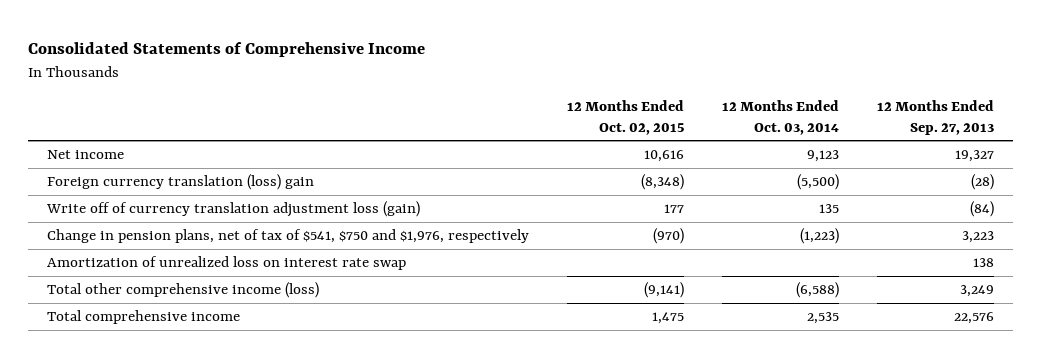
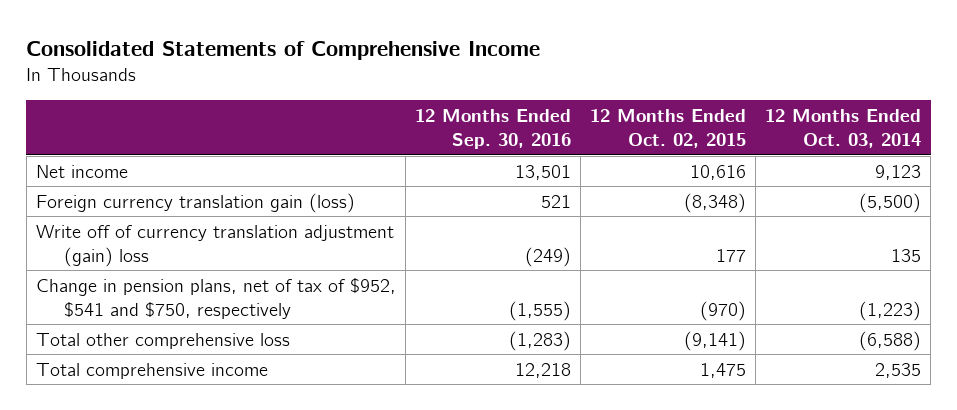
[877,100,995,135] 12 Months Ended Sep. 27, 2013 -> none
none -> [414,108,571,149] 12 Months Ended Sep. 30, 2016
[47,256,407,271] Amortization of unrealized loss on interest rate swap -> none
[47,174,315,191] Foreign currency translation (loss) gain -> [35,192,355,213] Foreign currency translation gain (loss)
[46,201,421,218] Write off of currency translation adjustment loss (gain) -> [35,224,394,267] Write off of currency translation adjustment (gain) loss
[47,229,530,244] Change in pension plans, net of tax of $541, $750 and $1,976, respectively -> [35,277,396,319] Change in pension plans, net of tax of $952, $541 and $750, respectively
[47,282,320,299] Total other comprehensive income (loss) -> [35,332,290,349] Total other comprehensive loss

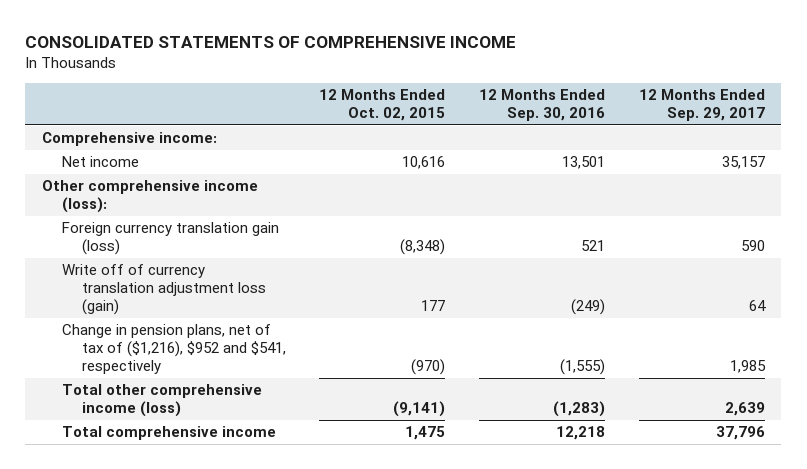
[26,40,541,60] Consolidated Statements of Comprehensive Income -> [25,36,517,49] CONSOLIDATED STATEMENTS OF COMPREHENSIVE INCOME
[765,108,922,148] 12 Months Ended Oct. 03, 2014 -> none
none -> [638,89,765,121] 12 Months Ended Sep. 29, 2017
none -> [41,132,217,147] Comprehensive income:
none -> [41,180,258,214] Other comprehensive income (loss):
[35,224,394,267] Write off of currency translation adjustment (gain) loss -> [61,264,266,315] Write off of currency translation adjustment loss (gain)
[35,277,396,319] Change in pension plans, net of tax of $952, $541 and $750, respectively -> [61,324,286,374] Change in pension plans, net of tax of ($1,216), $952 and $541, respectively
[35,332,290,349] Total other comprehensive loss -> [61,384,262,418] Total other comprehensive income (loss)

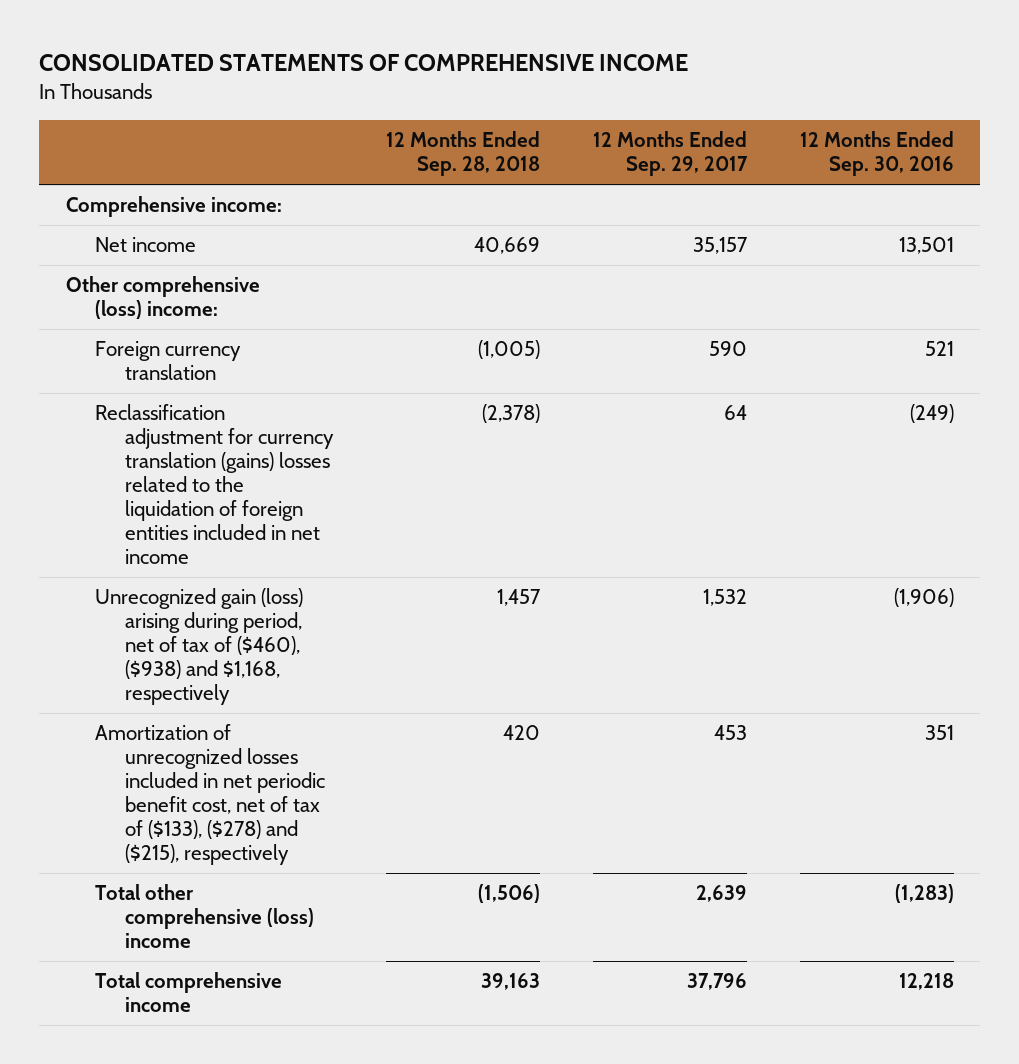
[319,89,446,121] 12 Months Ended Oct. 02, 2015 -> none
none -> [385,131,540,177] 12 Months Ended Sep. 28, 2018
[41,180,258,214] Other comprehensive income (loss): -> [65,276,260,320] Other comprehensive (loss) income:
[61,222,279,256] Foreign currency translation gain (loss) -> [95,341,242,381] Foreign currency translation
[61,264,266,315] Write off of currency translation adjustment loss (gain) -> [95,404,334,565] Reclassification adjustment for currency translation (gains) losses related to the liquidation of foreign entities included in net income
none -> [95,588,304,706] Unrecognized gain (loss) arising during period, net of tax of ($460), ($938) and $1,168, respectively
[61,324,286,374] Change in pension plans, net of tax of ($1,216), $952 and $541, respectively -> [95,724,325,866] Amortization of unrecognized losses included in net periodic benefit cost, net of tax of ($133), ($278) and ($215), respectively
[560,358,606,375] (1,555) -> [924,725,954,741] 351
[729,359,766,373] 1,985 -> [713,725,747,741] 453
[61,384,262,418] Total other comprehensive income (loss) -> [95,884,314,949] Total other comprehensive (loss) income

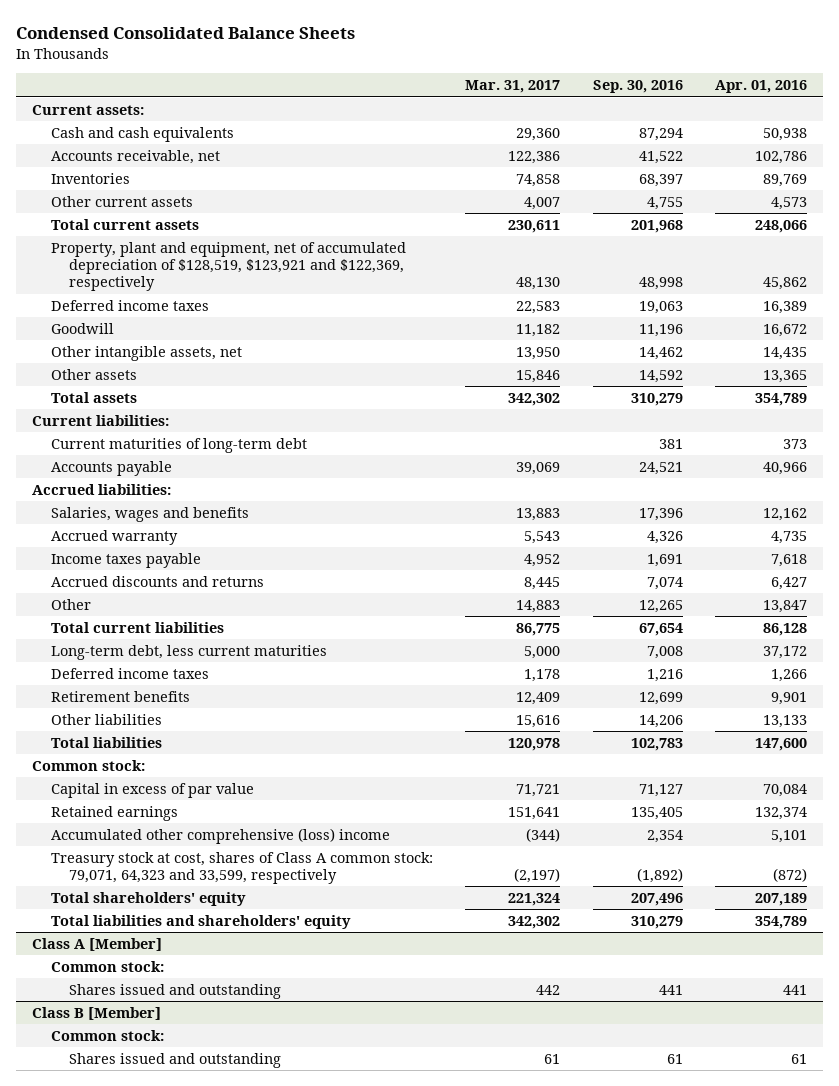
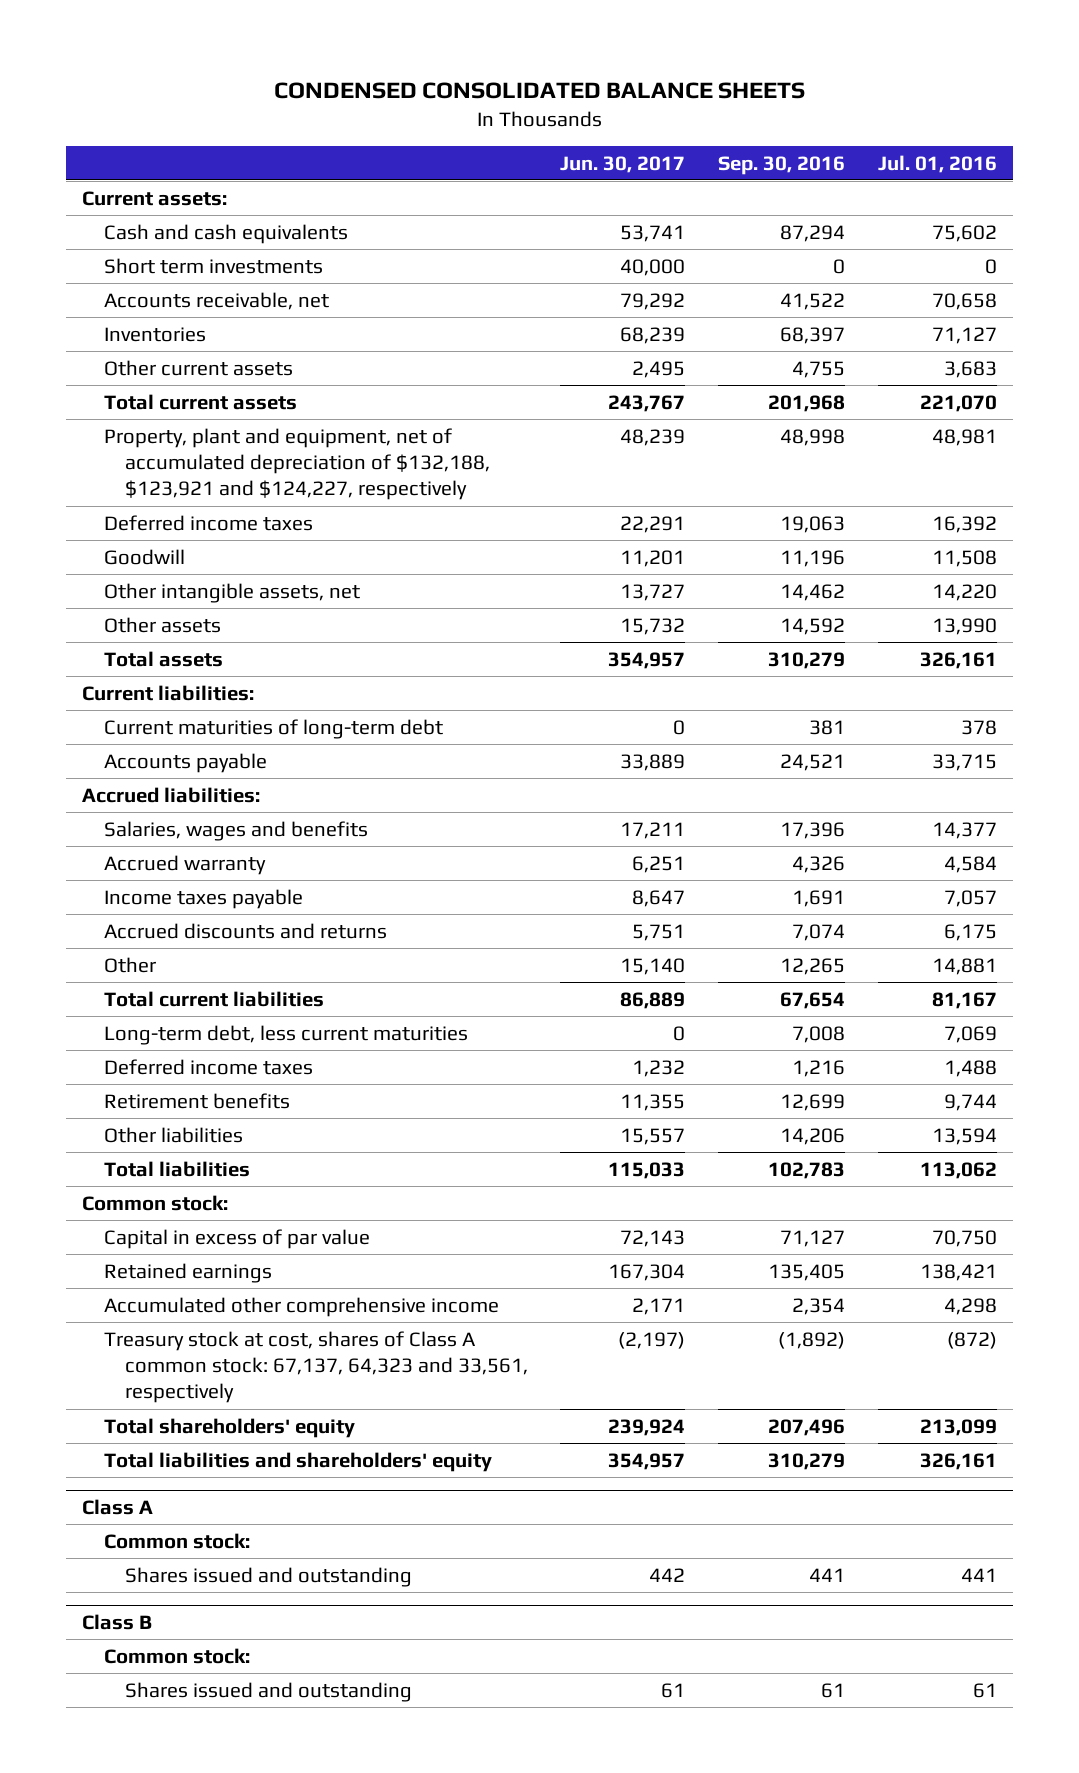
[16,26,356,39] Condensed Consolidated Balance Sheets -> [273,81,805,99] CONDENSED CONSOLIDATED BALANCE SHEETS
[465,80,561,94] Mar. 31, 2017 -> none
[715,80,808,94] Apr. 01, 2016 -> none
none -> [560,155,686,173] Jun. 30, 2017
none -> [877,154,997,173] Jul. 01, 2016
none -> [103,257,323,274] Short term investments
[50,241,406,292] Property, plant and equipment, net of accumulated depreciation of $128,519, $123,921 and $122,369, respectively -> [103,427,490,501] Property, plant and equipment, net of accumulated depreciation of $132,188, $123,921 and $124,227, respectively
[50,827,390,844] Accumulated other comprehensive (loss) income -> [103,1296,499,1317] Accumulated other comprehensive income
[50,851,433,885] Treasury stock at cost, shares of Class A common stock: 79,071, 64,323 and 33,599, respectively -> [103,1330,528,1404] Treasury stock at cost, shares of Class A common stock: 67,137, 64,323 and 33,561, respectively
[32,937,163,951] Class A [Member] -> [82,1498,154,1515] Class A
[32,1006,162,1020] Class B [Member] -> [82,1613,153,1630] Class B

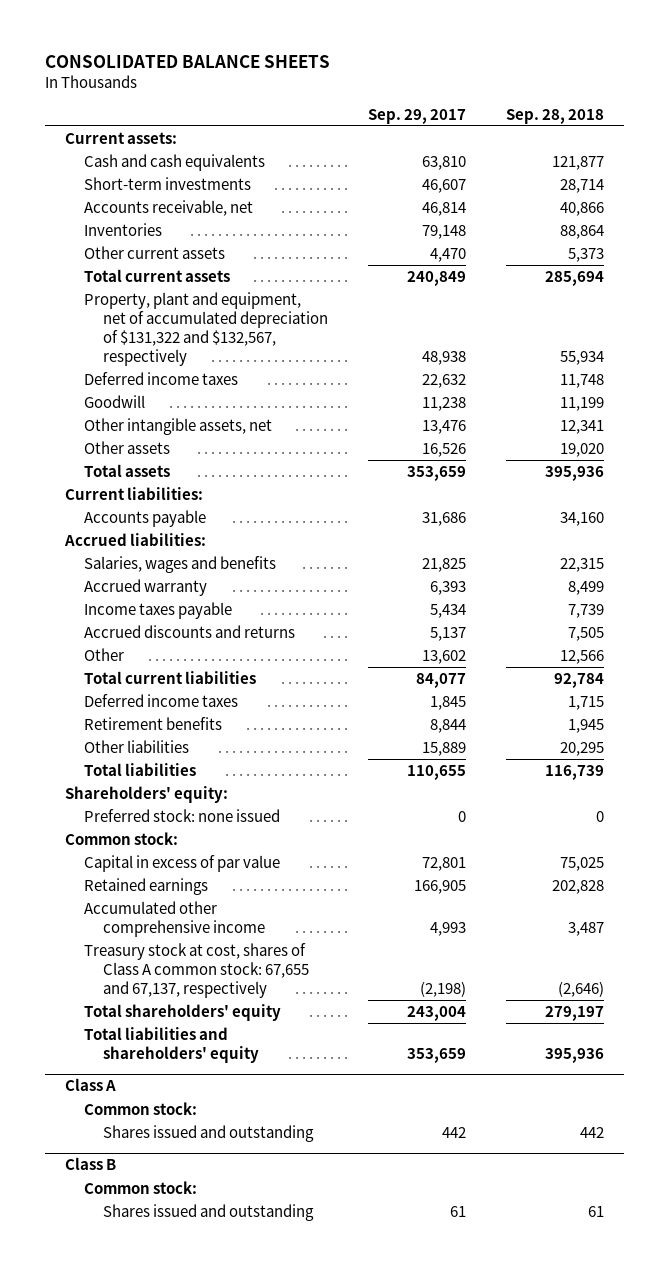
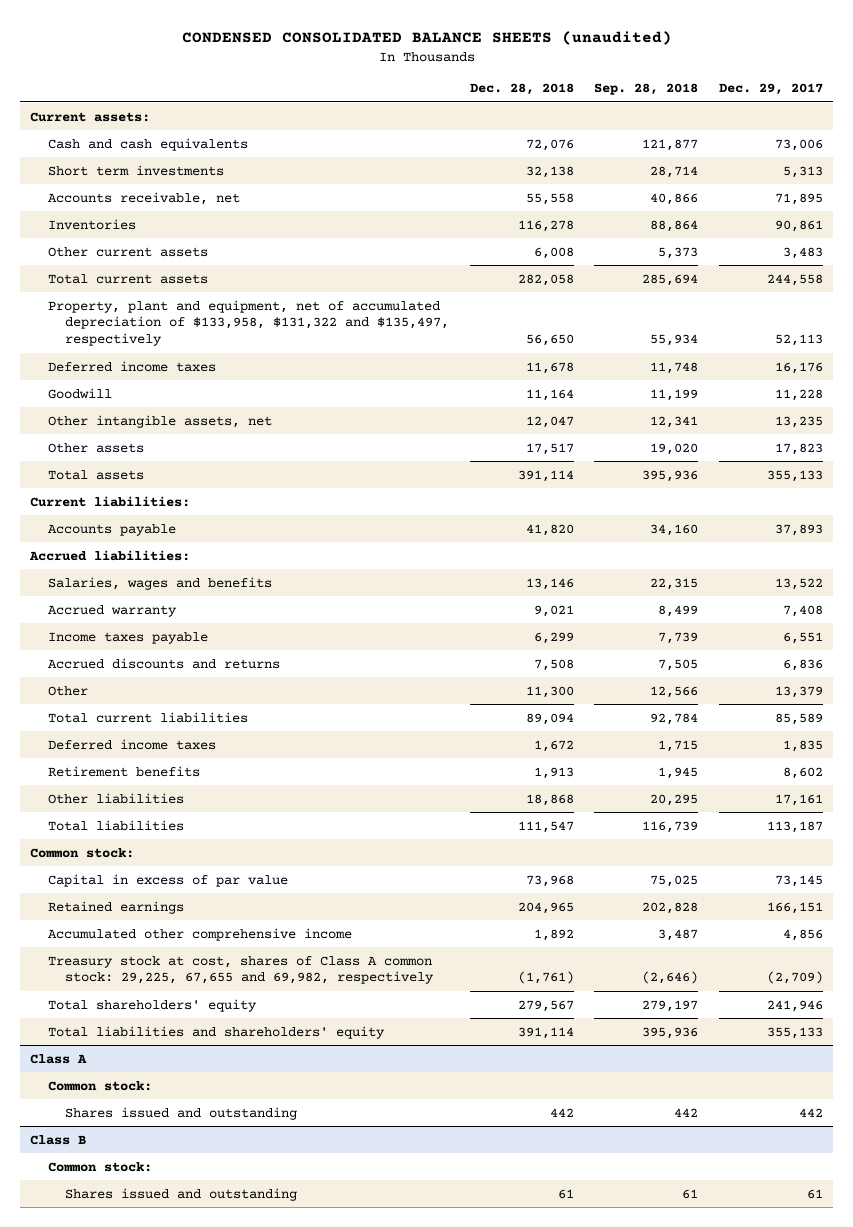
[45,55,331,69] CONSOLIDATED BALANCE SHEETS -> [181,30,672,45] CONDENSED CONSOLIDATED BALANCE SHEETS (unaudited)
[368,108,467,124] Sep. 29, 2017 -> none
none -> [469,83,574,96] Dec. 28, 2018
none -> [718,83,823,96] Dec. 29, 2017
[84,176,252,190] Short-term investments -> [47,164,224,176] Short term investments
[84,291,329,367] Property, plant and equipment, net of accumulated depreciation of $131,322 and $132,567, respectively -> [47,299,449,347] Property, plant and equipment, net of accumulated depreciation of $133,958, $131,322 and $135,497, respectively
[65,785,229,803] Shareholders' equity: -> none
[84,808,281,822] Preferred stock: none issued -> none
[84,942,310,999] Treasury stock at cost, shares of Class A common stock: 67,655 and 67,137, respectively -> [47,955,434,985] Treasury stock at cost, shares of Class A common stock: 29,225, 67,655 and 69,982, respectively

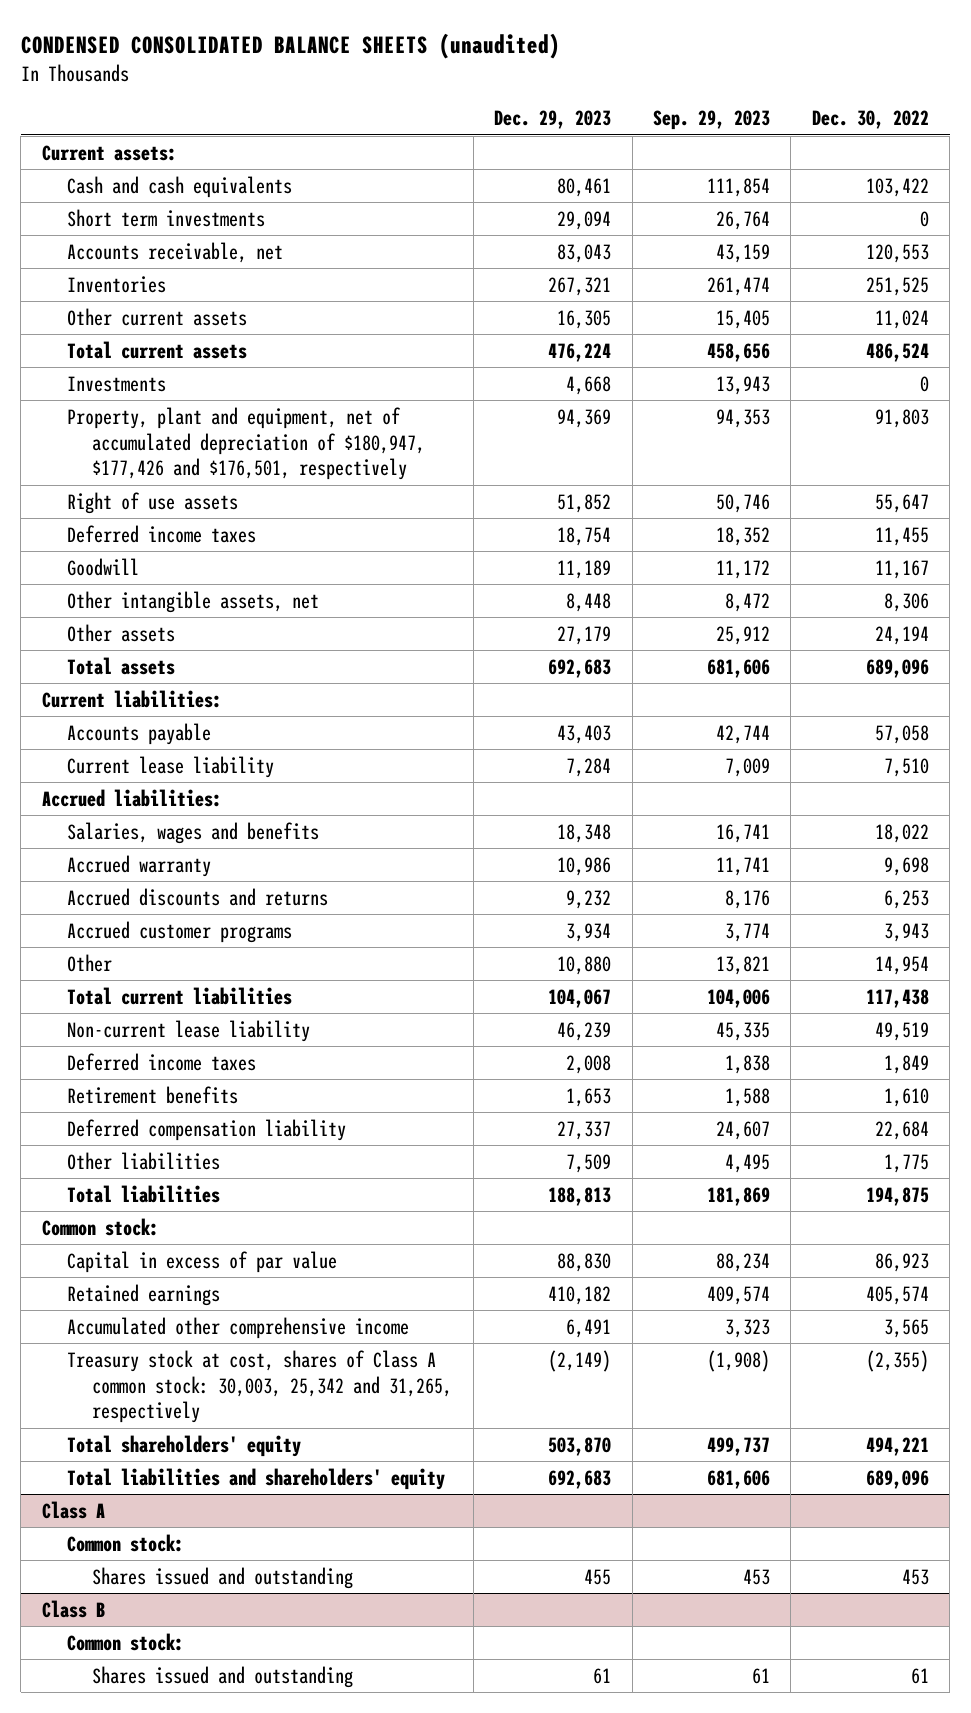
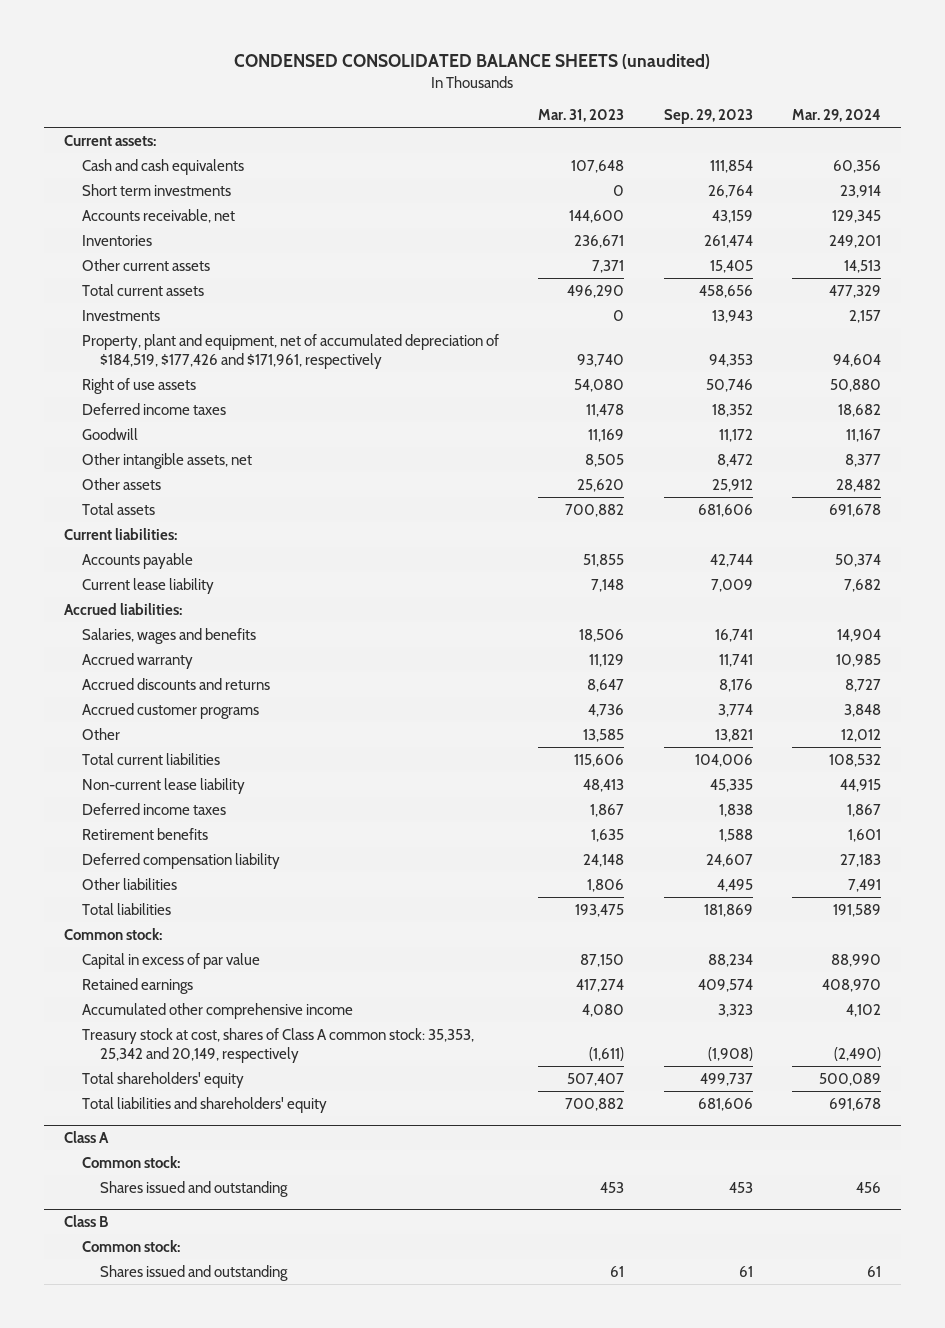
[494,110,612,130] Dec. 29, 2023 -> none
[811,110,929,130] Dec. 30, 2022 -> none
none -> [538,109,625,123] Mar. 31, 2023
none -> [791,109,881,123] Mar. 29, 2024
[67,406,426,481] Property, plant and equipment, net of accumulated depreciation of $180,947, $177,426 and $176,501, respectively -> [81,333,499,369] Property, plant and equipment, net of accumulated depreciation of $184,519, $177,426 and $171,961, respectively
[67,1349,453,1424] Treasury stock at cost, shares of Class A common stock: 30,003, 25,342 and 31,265, respectively -> [81,1027,474,1063] Treasury stock at cost, shares of Class A common stock: 35,353, 25,342 and 20,149, respectively

